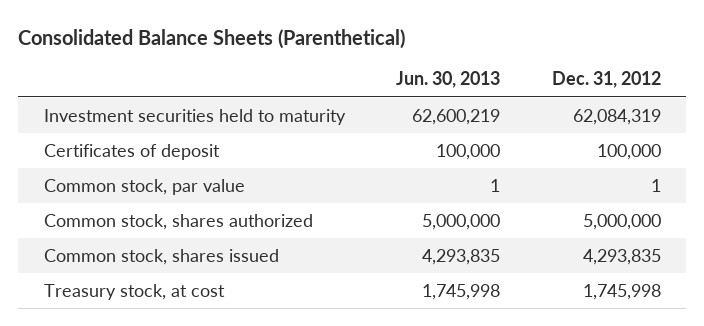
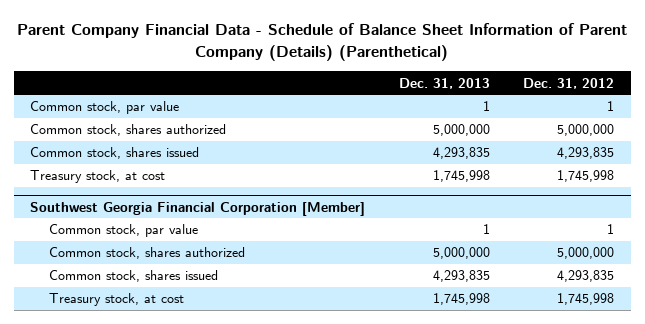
[17,28,405,49] Consolidated Balance Sheets (Parenthetical) -> [17,23,628,62] Parent Company Financial Data - Schedule of Balance Sheet Information of Parent Company (Details) (Parenthetical)
[396,71,501,89] Jun. 30, 2013 -> none
none -> [398,77,490,89] Dec. 31, 2013
[43,108,346,125] Investment securities held to maturity -> none
[43,143,220,160] Certificates of deposit -> none
none -> [30,201,366,216] Southwest Georgia Financial Corporation [Member]
none -> [49,224,199,238] Common stock, par value
none -> [49,247,246,260] Common stock, shares authorized
none -> [49,270,219,283] Common stock, shares issued
none -> [49,293,185,307] Treasury stock, at cost

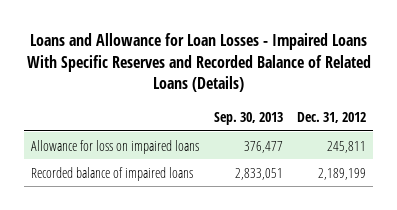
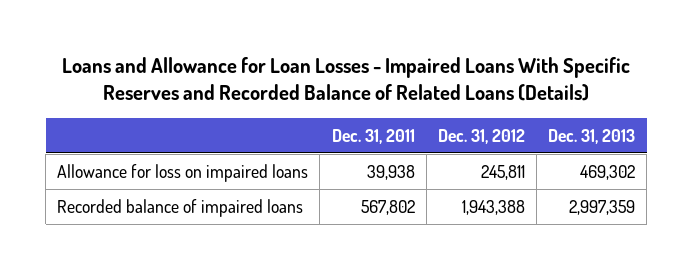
[213,111,283,125] Sep. 30, 2013 -> none
none -> [331,128,415,144] Dec. 31, 2011
none -> [548,128,636,144] Dec. 31, 2013
[317,167,366,180] 2,189,199 -> [461,199,525,215] 1,943,388

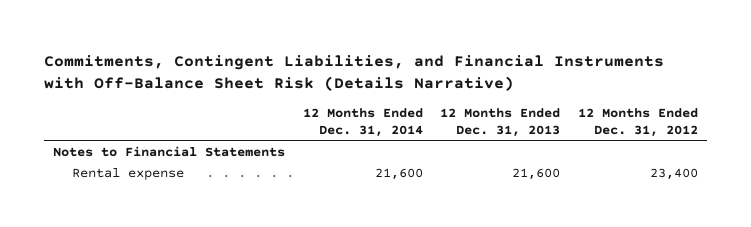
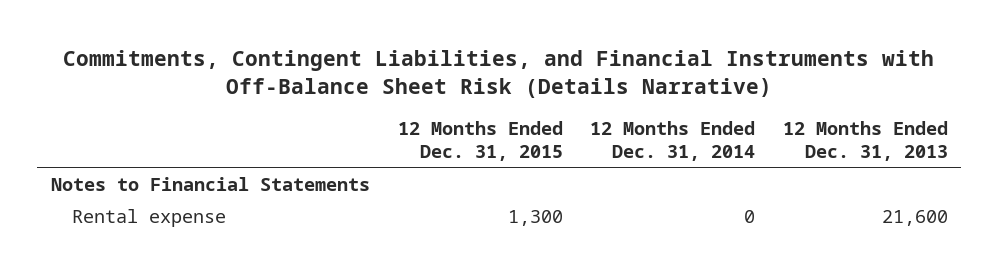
[578,108,699,138] 12 Months Ended Dec. 31, 2012 -> none
none -> [397,121,563,161] 12 Months Ended Dec. 31, 2015
[374,167,423,180] 21,600 -> [744,209,756,223] 0

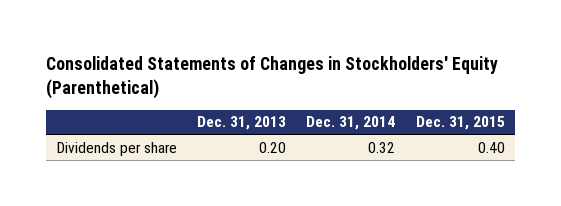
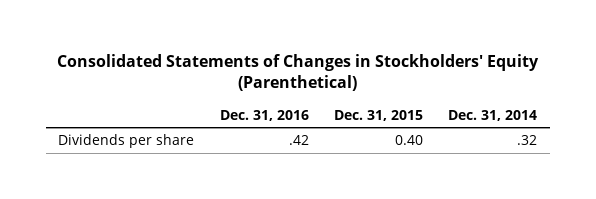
[197,116,287,131] Dec. 31, 2013 -> none
none -> [219,109,309,121] Dec. 31, 2016
[368,141,396,153] 0.32 -> [517,135,538,146] .32

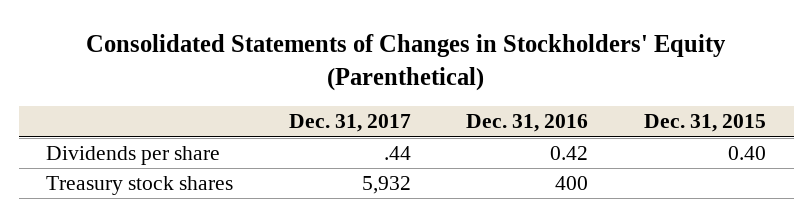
[448,109,538,121] Dec. 31, 2014 -> none
none -> [288,114,411,133] Dec. 31, 2017
[288,135,309,146] .42 -> [550,146,589,161] 0.42
none -> [46,176,234,196] Treasury stock shares

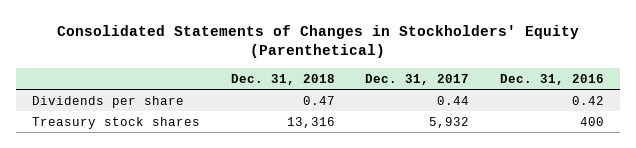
[644,114,767,133] Dec. 31, 2015 -> none
none -> [230,73,335,85] Dec. 31, 2018
[383,146,411,161] .44 -> [437,95,470,105] 0.44

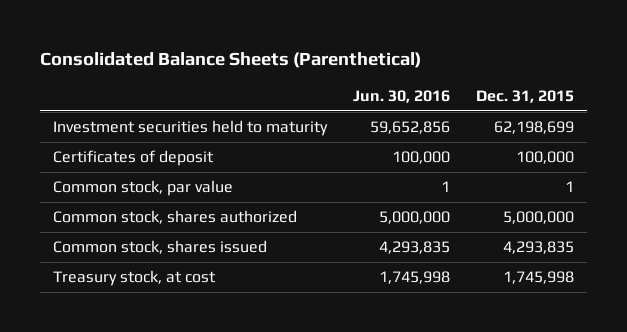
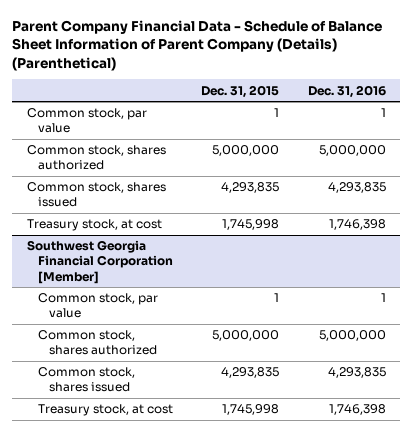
[40,51,422,68] Consolidated Balance Sheets (Parenthetical) -> [12,19,383,71] Parent Company Financial Data - Schedule of Balance Sheet Information of Parent Company (Details) (Parenthetical)
[353,90,451,104] Jun. 30, 2016 -> none
none -> [307,84,386,98] Dec. 31, 2016
[53,120,329,137] Investment securities held to maturity -> none
[53,150,215,167] Certificates of deposit -> none
none -> [26,240,173,284] Southwest Georgia Financial Corporation [Member]
none -> [37,293,158,319] Common stock, par value
none -> [37,330,157,356] Common stock, shares authorized
none -> [37,367,135,393] Common stock, shares issued
none -> [37,404,173,417] Treasury stock, at cost

